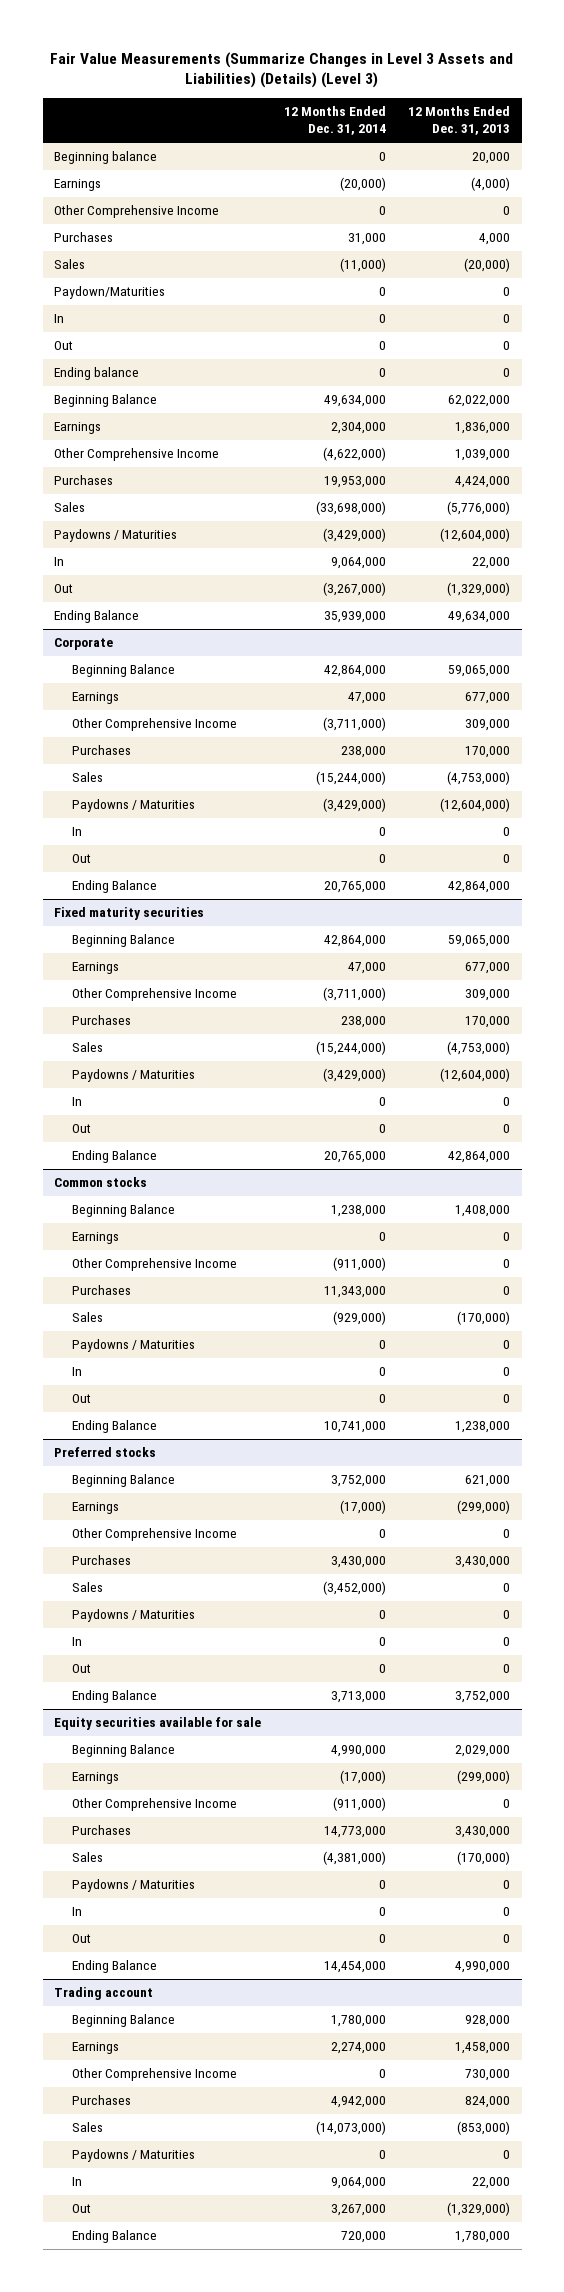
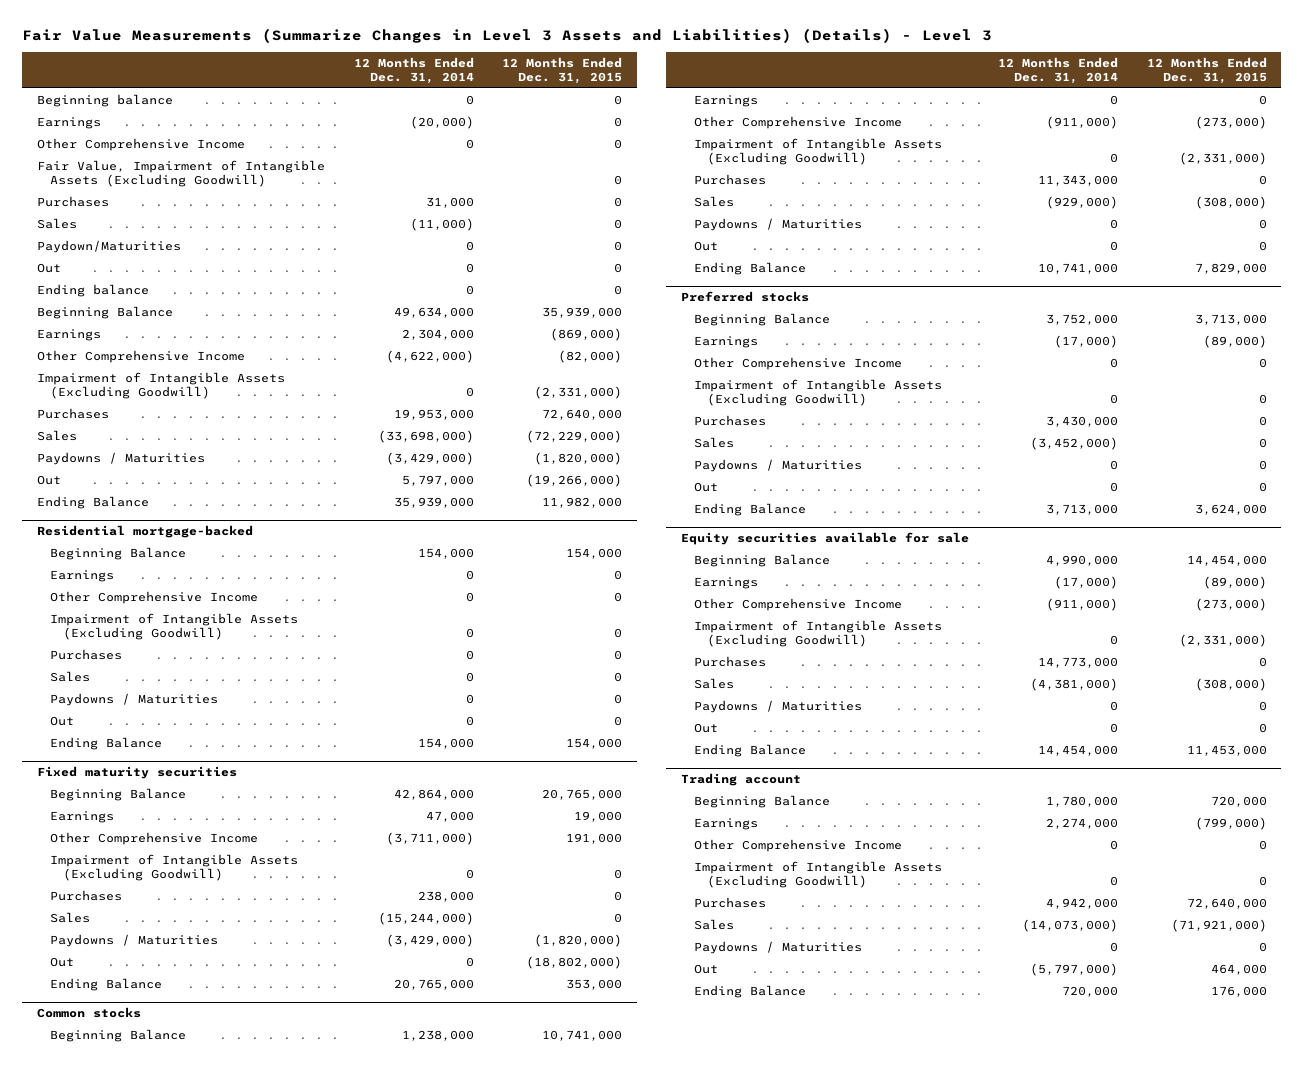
[50,51,514,89] Fair Value Measurements (Summarize Changes in Level 3 Assets and Liabilities) (Details) (Level 3) -> [22,28,993,44] Fair Value Measurements (Summarize Changes in Level 3 Assets and Liabilities) (Details) - Level 3
[408,106,511,136] 12 Months Ended Dec. 31, 2013 -> none
none -> [502,56,623,85] 12 Months Ended Dec. 31, 2015
none -> [36,159,325,188] Fair Value, Impairment of Intangible Assets (Excluding Goodwill)
[54,314,65,324] In -> none
none -> [36,371,285,400] Impairment of Intangible Assets (Excluding Goodwill)
[54,557,65,567] In -> none
[322,582,386,597] (3,267,000) -> [401,474,474,486] 5,797,000
[54,638,114,651] Corporate -> none
[72,827,83,837] In -> none
none -> [36,525,253,539] Residential mortgage-backed
[323,665,386,678] 42,864,000 -> [417,547,474,559] 154,000
[347,692,386,705] 47,000 -> [465,569,474,580] 0
[322,717,386,732] (3,711,000) -> [465,591,474,602] 0
none -> [49,612,298,641] Impairment of Intangible Assets (Excluding Goodwill)
[340,746,386,759] 238,000 -> [465,649,474,660] 0
[315,771,386,786] (15,244,000) -> [465,671,474,682] 0
[322,798,386,813] (3,429,000) -> [465,693,474,704] 0
[323,881,386,894] 20,765,000 -> [417,737,474,749] 154,000
none -> [49,853,298,882] Impairment of Intangible Assets (Excluding Goodwill)
[72,1097,83,1107] In -> none
none -> [694,137,943,166] Impairment of Intangible Assets (Excluding Goodwill)
[72,1367,83,1377] In -> none
none -> [694,378,943,407] Impairment of Intangible Assets (Excluding Goodwill)
[72,1637,83,1647] In -> none
none -> [694,619,943,648] Impairment of Intangible Assets (Excluding Goodwill)
[72,1907,83,1917] In -> none
none -> [694,860,943,889] Impairment of Intangible Assets (Excluding Goodwill)
[72,2177,83,2187] In -> none
[330,2204,386,2217] 3,267,000 -> [1029,962,1118,976] (5,797,000)

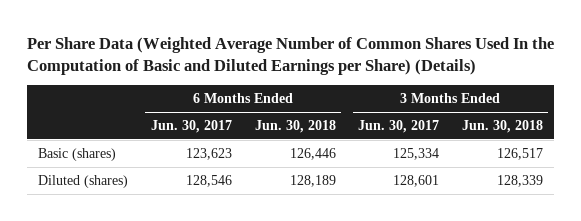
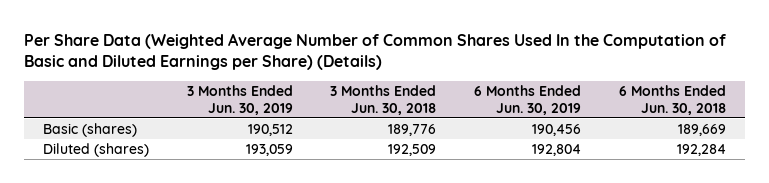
[150,120,232,134] Jun. 30, 2017 -> none
[358,120,440,134] Jun. 30, 2017 -> none
none -> [186,85,293,115] 3 Months Ended Jun. 30, 2019
none -> [474,85,582,115] 6 Months Ended Jun. 30, 2019
[289,148,336,161] 126,446 -> [678,123,727,136] 189,669
[496,148,543,161] 126,517 -> [388,123,437,136] 189,776
[289,175,336,188] 128,189 -> [677,143,727,156] 192,284
[496,175,543,188] 128,339 -> [388,143,437,156] 192,509

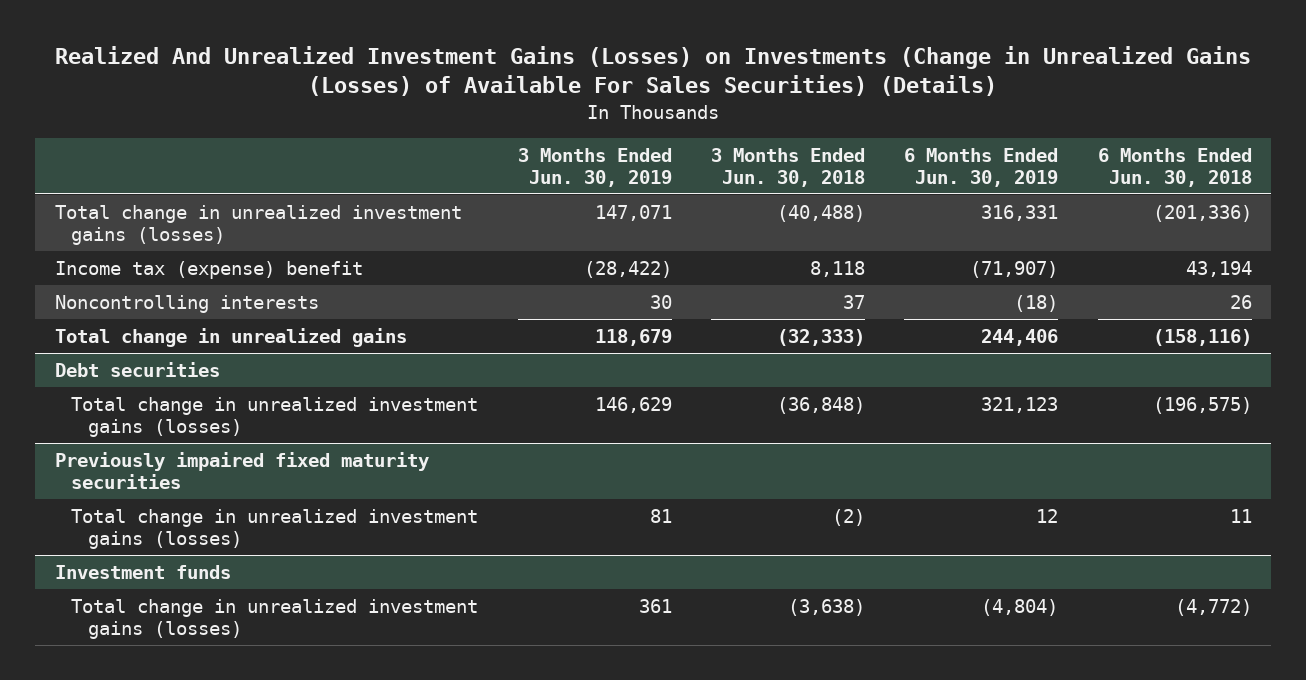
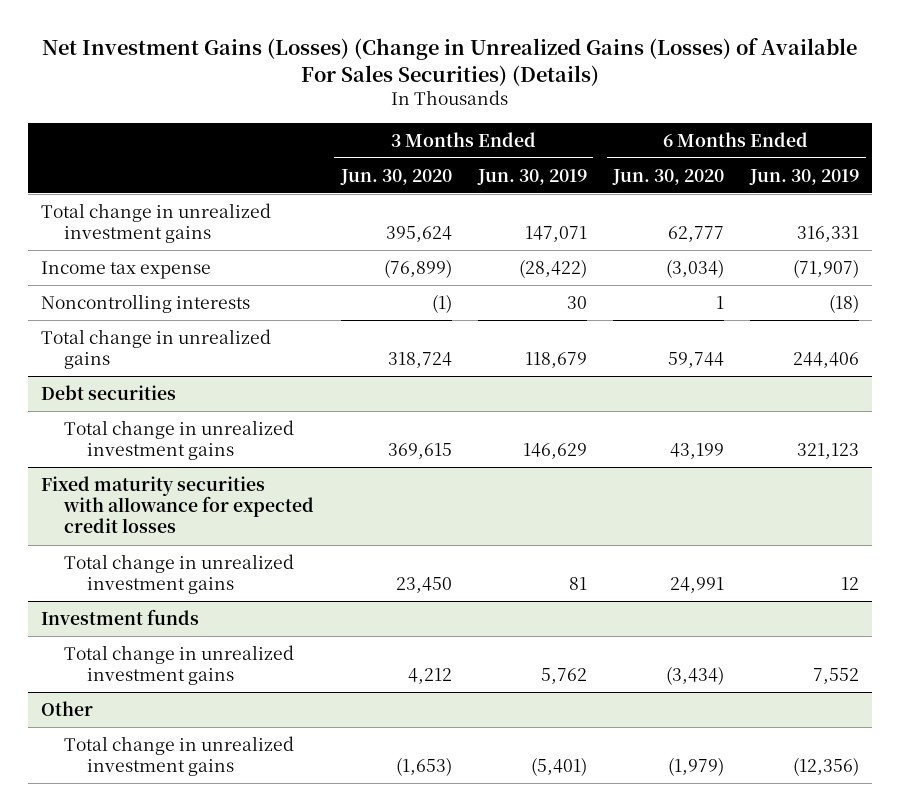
[55,46,1252,97] Realized And Unrealized Investment Gains (Losses) on Investments (Change in Unrealized Gains (Losses) of Available For Sales Securities) (Details) -> [42,38,858,87] Net Investment Gains (Losses) (Change in Unrealized Gains (Losses) of Available For Sales Securities) (Details)
[710,147,865,187] 3 Months Ended Jun. 30, 2018 -> none
[1097,147,1252,187] 6 Months Ended Jun. 30, 2018 -> none
none -> [339,168,452,185] Jun. 30, 2020
none -> [612,168,725,185] Jun. 30, 2020
[54,204,462,245] Total change in unrealized investment gains (losses) -> [41,202,272,244] Total change in unrealized investment gains
[54,260,363,279] Income tax (expense) benefit -> [41,260,212,279] Income tax expense
[71,396,479,437] Total change in unrealized investment gains (losses) -> [64,419,295,461] Total change in unrealized investment gains
[54,451,429,489] Previously impaired fixed maturity securities -> [41,475,315,534] Fixed maturity securities with allowance for expected credit losses
[71,508,479,549] Total change in unrealized investment gains (losses) -> [64,553,295,595] Total change in unrealized investment gains
[71,598,479,639] Total change in unrealized investment gains (losses) -> [64,644,295,686] Total change in unrealized investment gains
[638,598,672,613] 361 -> [540,668,587,685] 5,762
[981,598,1059,616] (4,804) -> [813,668,860,685] 7,552
none -> [41,700,94,716] Other
none -> [64,735,295,777] Total change in unrealized investment gains

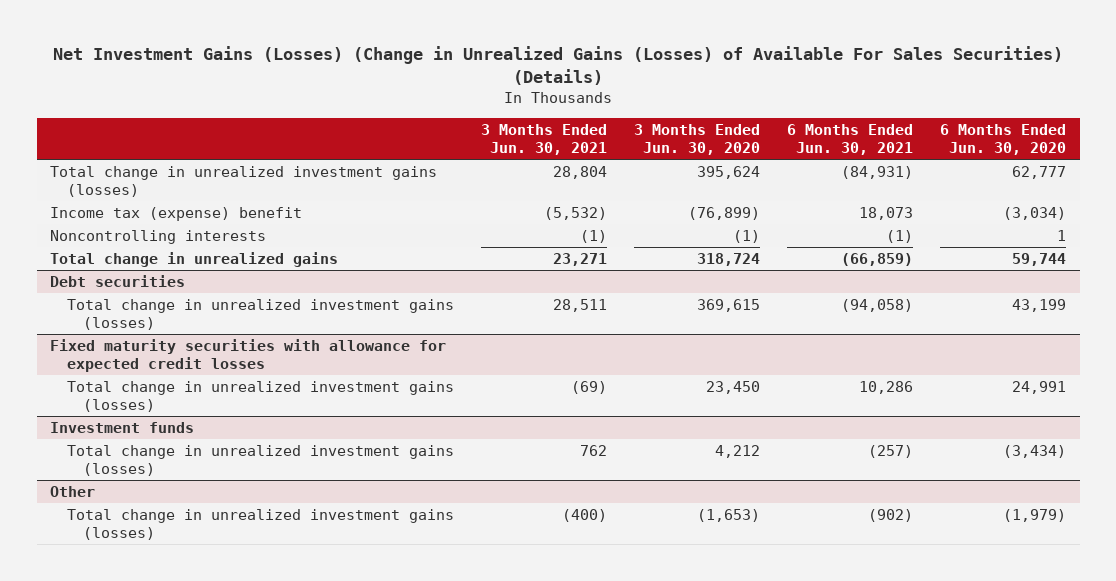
[476,168,587,185] Jun. 30, 2019 -> none
[749,168,860,185] Jun. 30, 2019 -> none
none -> [480,124,607,156] 3 Months Ended Jun. 30, 2021
none -> [787,124,914,156] 6 Months Ended Jun. 30, 2021
[41,202,272,244] Total change in unrealized investment gains -> [50,165,438,197] Total change in unrealized investment gains (losses)
[41,260,212,279] Income tax expense -> [50,206,303,221] Income tax (expense) benefit
[64,419,295,461] Total change in unrealized investment gains -> [66,298,454,330] Total change in unrealized investment gains (losses)
[64,553,295,595] Total change in unrealized investment gains -> [66,380,454,412] Total change in unrealized investment gains (losses)
[64,644,295,686] Total change in unrealized investment gains -> [66,444,454,476] Total change in unrealized investment gains (losses)
[64,735,295,777] Total change in unrealized investment gains -> [66,508,454,540] Total change in unrealized investment gains (losses)

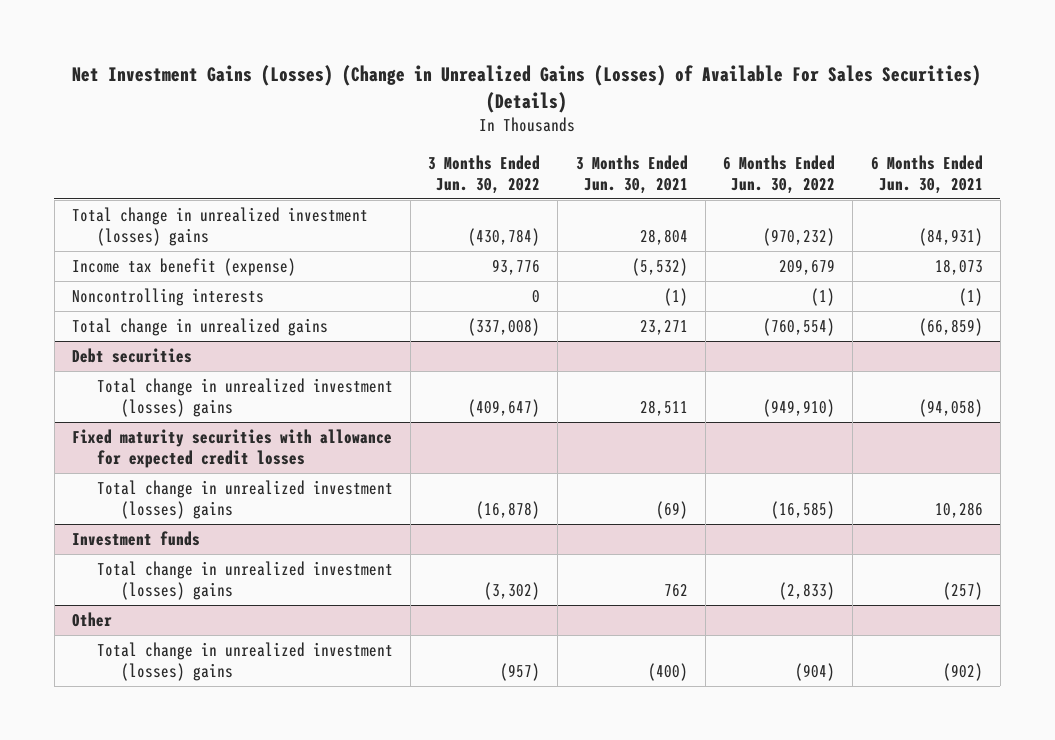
[633,124,760,156] 3 Months Ended Jun. 30, 2020 -> none
[940,124,1067,156] 6 Months Ended Jun. 30, 2020 -> none
none -> [428,154,541,195] 3 Months Ended Jun. 30, 2022
none -> [723,154,836,195] 6 Months Ended Jun. 30, 2022
[50,165,438,197] Total change in unrealized investment gains (losses) -> [72,206,369,247] Total change in unrealized investment (losses) gains
[50,206,303,221] Income tax (expense) benefit -> [72,257,297,276] Income tax benefit (expense)
[66,298,454,330] Total change in unrealized investment gains (losses) -> [96,377,393,418] Total change in unrealized investment (losses) gains
[66,380,454,412] Total change in unrealized investment gains (losses) -> [96,479,393,520] Total change in unrealized investment (losses) gains
[66,444,454,476] Total change in unrealized investment gains (losses) -> [96,560,393,601] Total change in unrealized investment (losses) gains
[66,508,454,540] Total change in unrealized investment gains (losses) -> [96,641,393,682] Total change in unrealized investment (losses) gains

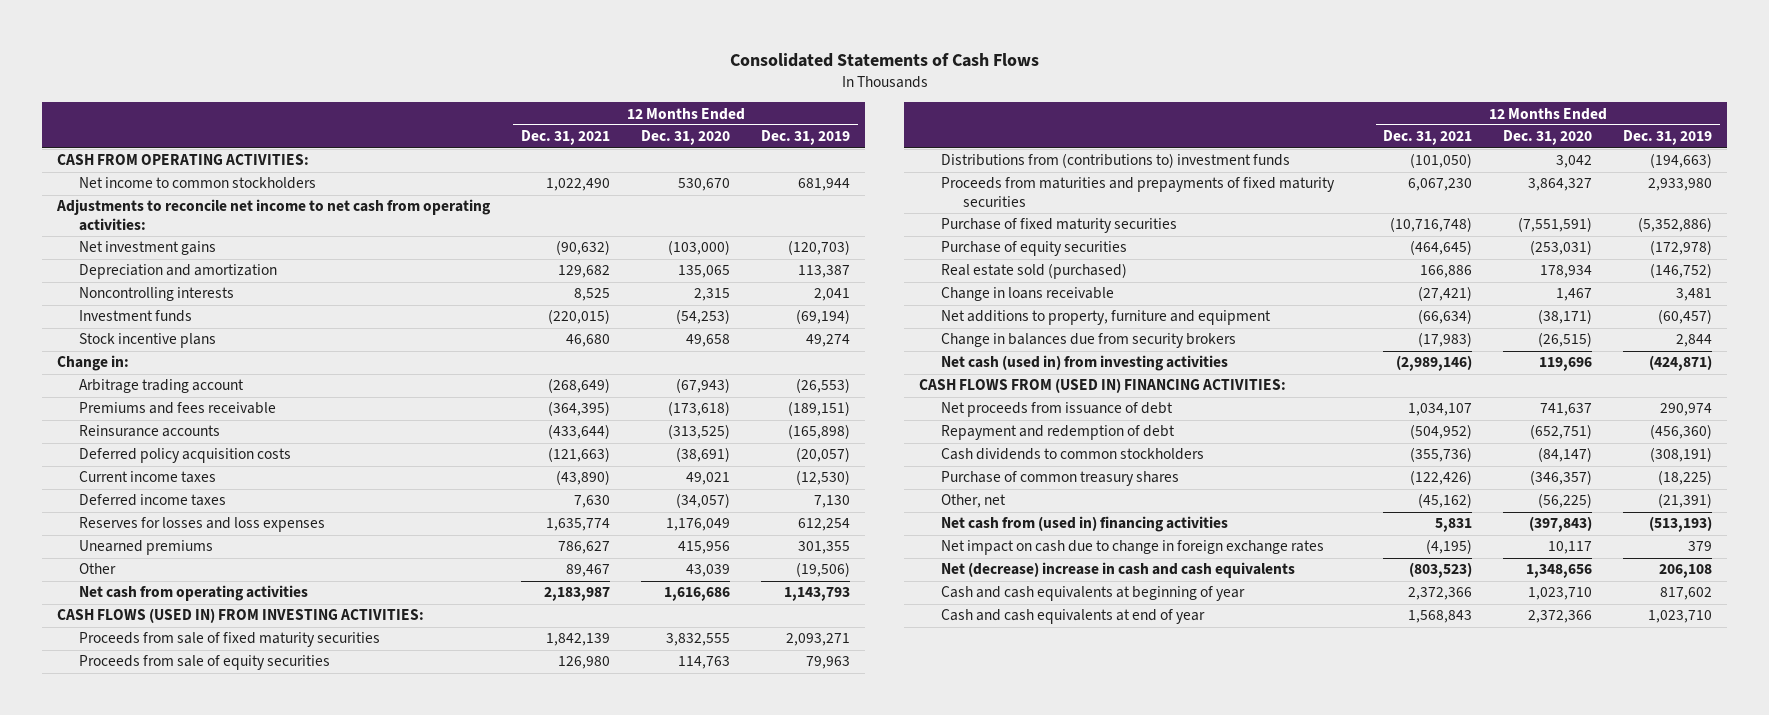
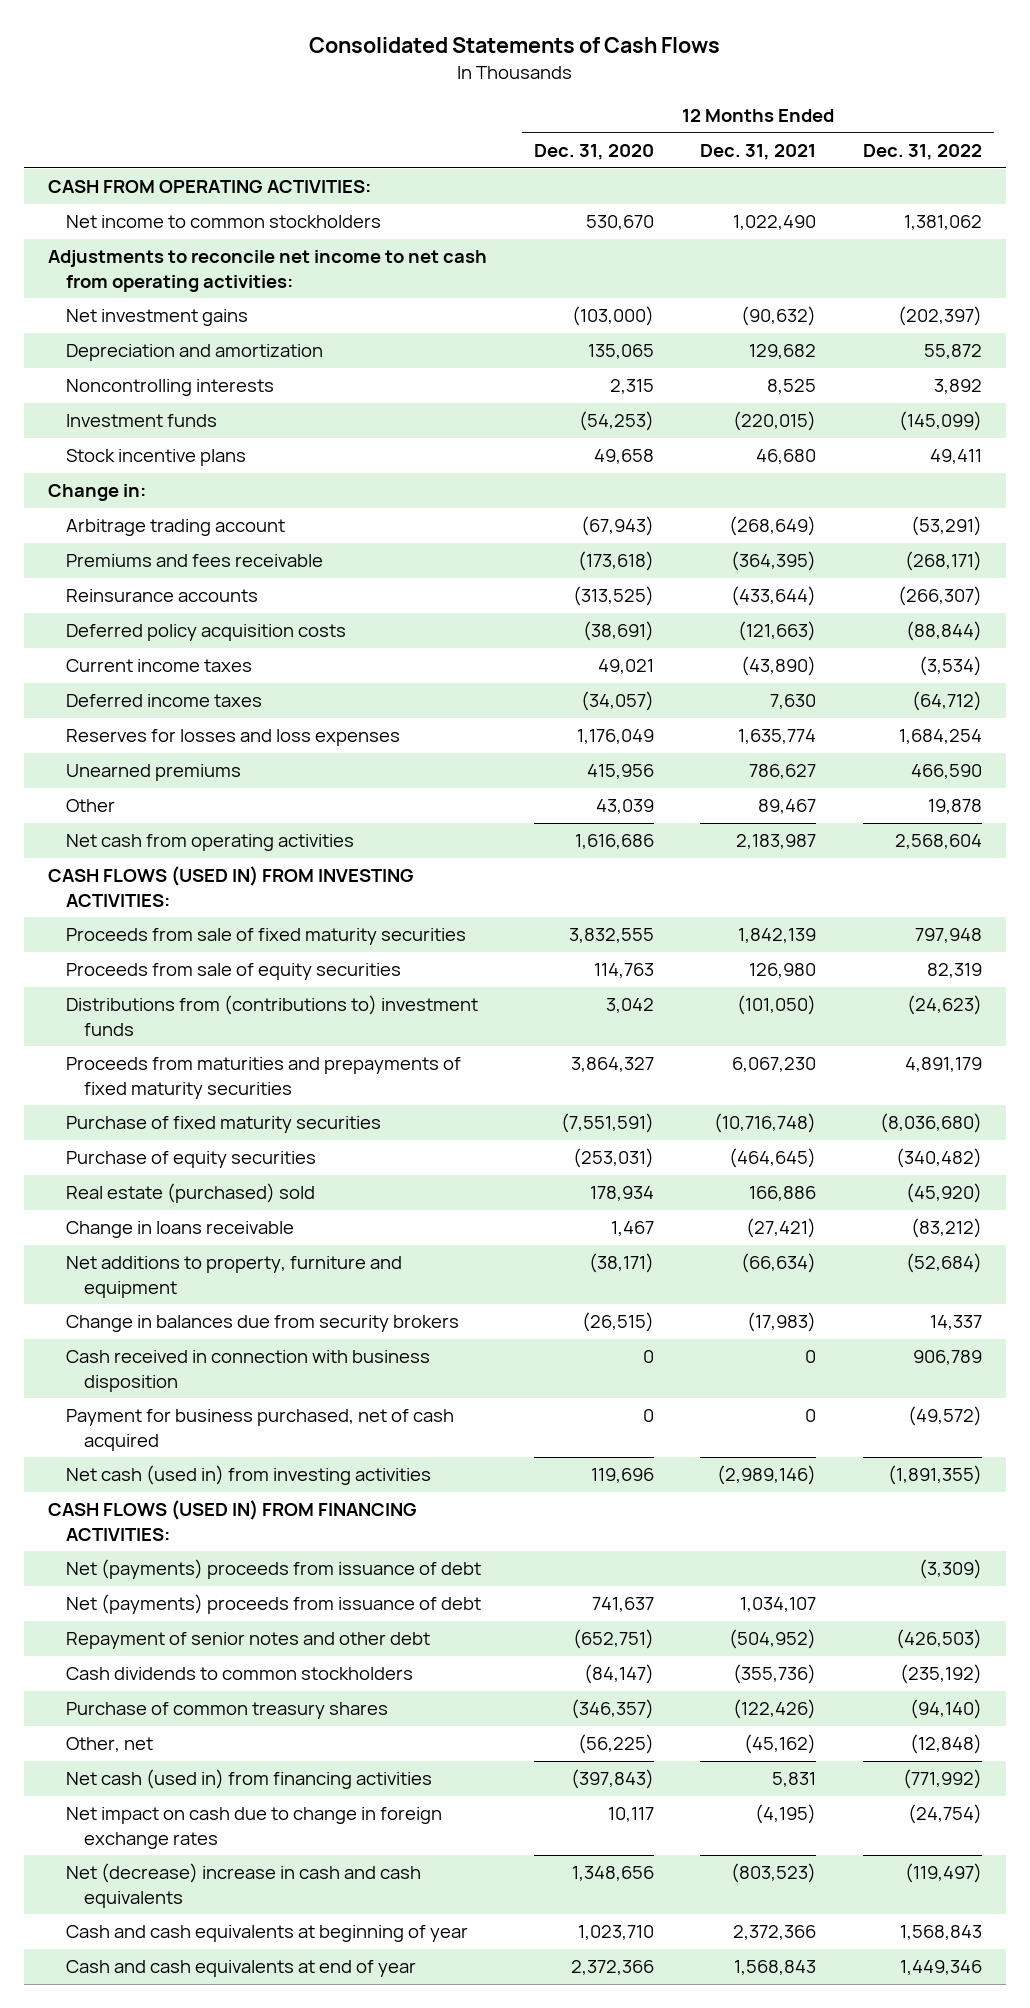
[760,130,850,146] Dec. 31, 2019 -> none
none -> [863,143,983,160] Dec. 31, 2022
[941,263,1128,280] Real estate sold (purchased) -> [65,1183,315,1204] Real estate (purchased) sold
none -> [65,1350,430,1392] Cash received in connection with business disposition
none -> [65,1409,454,1451] Payment for business purchased, net of cash acquired
[919,378,1287,394] CASH FLOWS FROM (USED IN) FINANCING ACTIVITIES: -> [47,1500,417,1541] CASH FLOWS (USED IN) FROM FINANCING ACTIVITIES:
none -> [65,1559,481,1580] Net (payments) proceeds from issuance of debt
[941,402,1174,418] Net proceeds from issuance of debt -> [65,1594,481,1615] Net (payments) proceeds from issuance of debt
[941,425,1176,441] Repayment and redemption of debt -> [65,1632,430,1650] Repayment of senior notes and other debt
[941,516,1229,533] Net cash from (used in) financing activities -> [65,1769,432,1790] Net cash (used in) from financing activities

